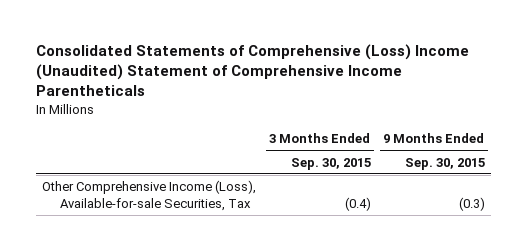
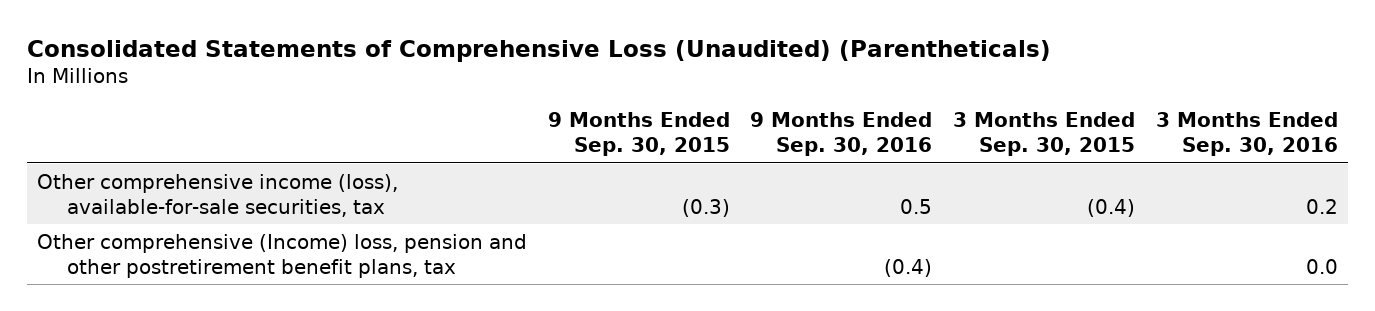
[35,43,469,97] Consolidated Statements of Comprehensive (Loss) Income (Unaudited) Statement of Comprehensive Income Parentheticals -> [26,39,1051,62] Consolidated Statements of Comprehensive Loss (Unaudited) (Parentheticals)
none -> [750,111,933,157] 9 Months Ended Sep. 30, 2016
none -> [1155,111,1338,157] 3 Months Ended Sep. 30, 2016
[42,180,257,212] Other Comprehensive Income (Loss), Available-for-sale Securities, Tax -> [37,173,399,217] Other comprehensive income (loss), available-for-sale securities, tax
none -> [37,233,528,278] Other comprehensive (Income) loss, pension and other postretirement benefit plans, tax

